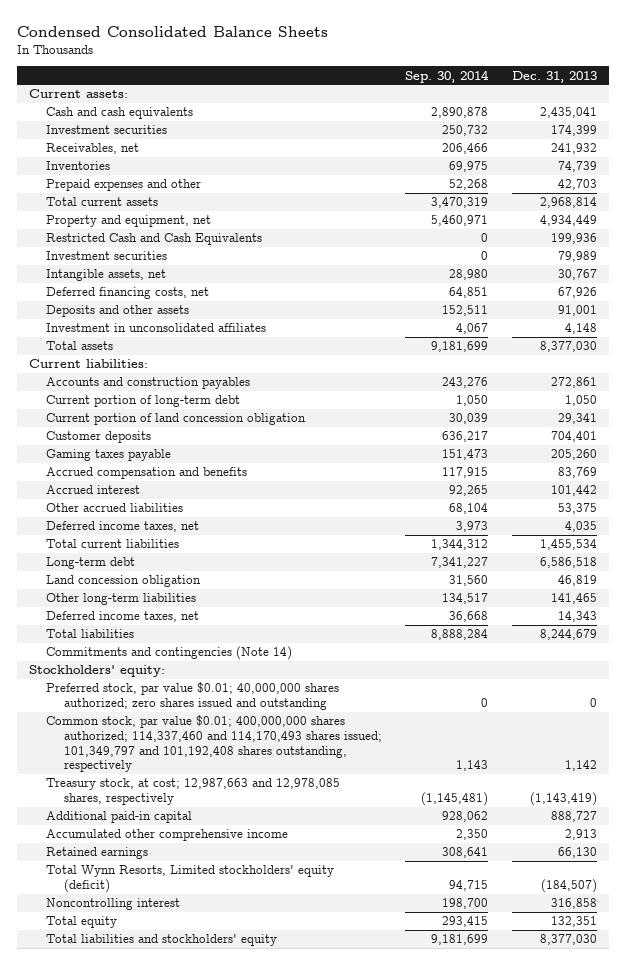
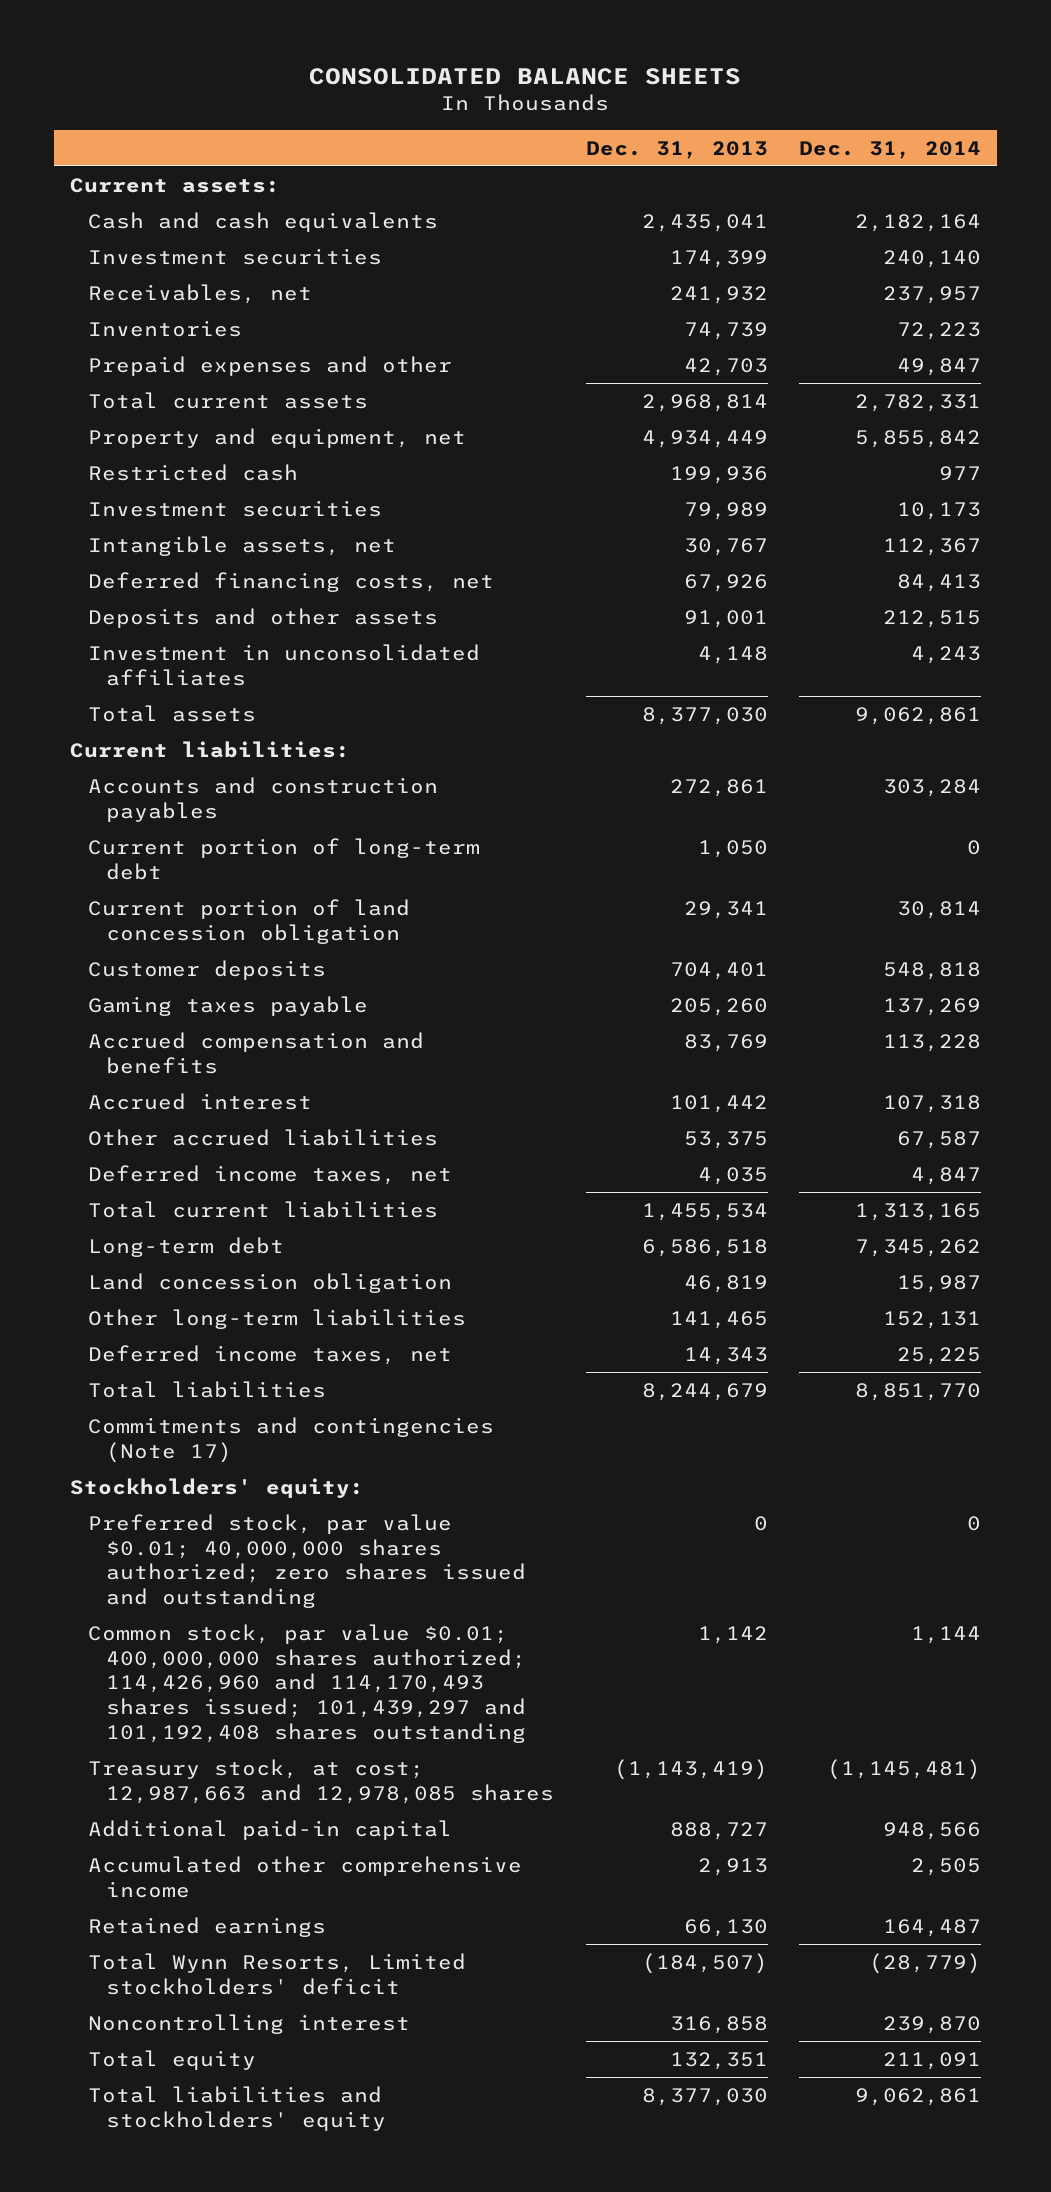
[17,25,329,37] Condensed Consolidated Balance Sheets -> [309,68,742,86] CONSOLIDATED BALANCE SHEETS
[405,69,490,83] Sep. 30, 2014 -> none
none -> [799,140,982,159] Dec. 31, 2014
[46,233,263,246] Restricted Cash and Cash Equivalents -> [87,463,298,481] Restricted cash
[46,646,293,661] Commitments and contingencies (Note 14) -> [87,1416,494,1463] Commitments and contingencies (Note 17)
[46,715,382,773] Common stock, par value $0.01; 400,000,000 shares authorized; 114,337,460 and 114,170,493 shares issued; 101,349,797 and 101,192,408 shares outstanding, respectively -> [87,1623,527,1744] Common stock, par value $0.01; 400,000,000 shares authorized; 114,426,960 and 114,170,493 shares issued; 101,439,297 and 101,192,408 shares outstanding
[46,778,341,806] Treasury stock, at cost; 12,987,663 and 12,978,085 shares, respectively -> [87,1758,555,1804] Treasury stock, at cost; 12,987,663 and 12,978,085 shares
[46,865,335,894] Total Wynn Resorts, Limited stockholders' equity (deficit) -> [87,1952,466,1995] Total Wynn Resorts, Limited stockholders' deficit

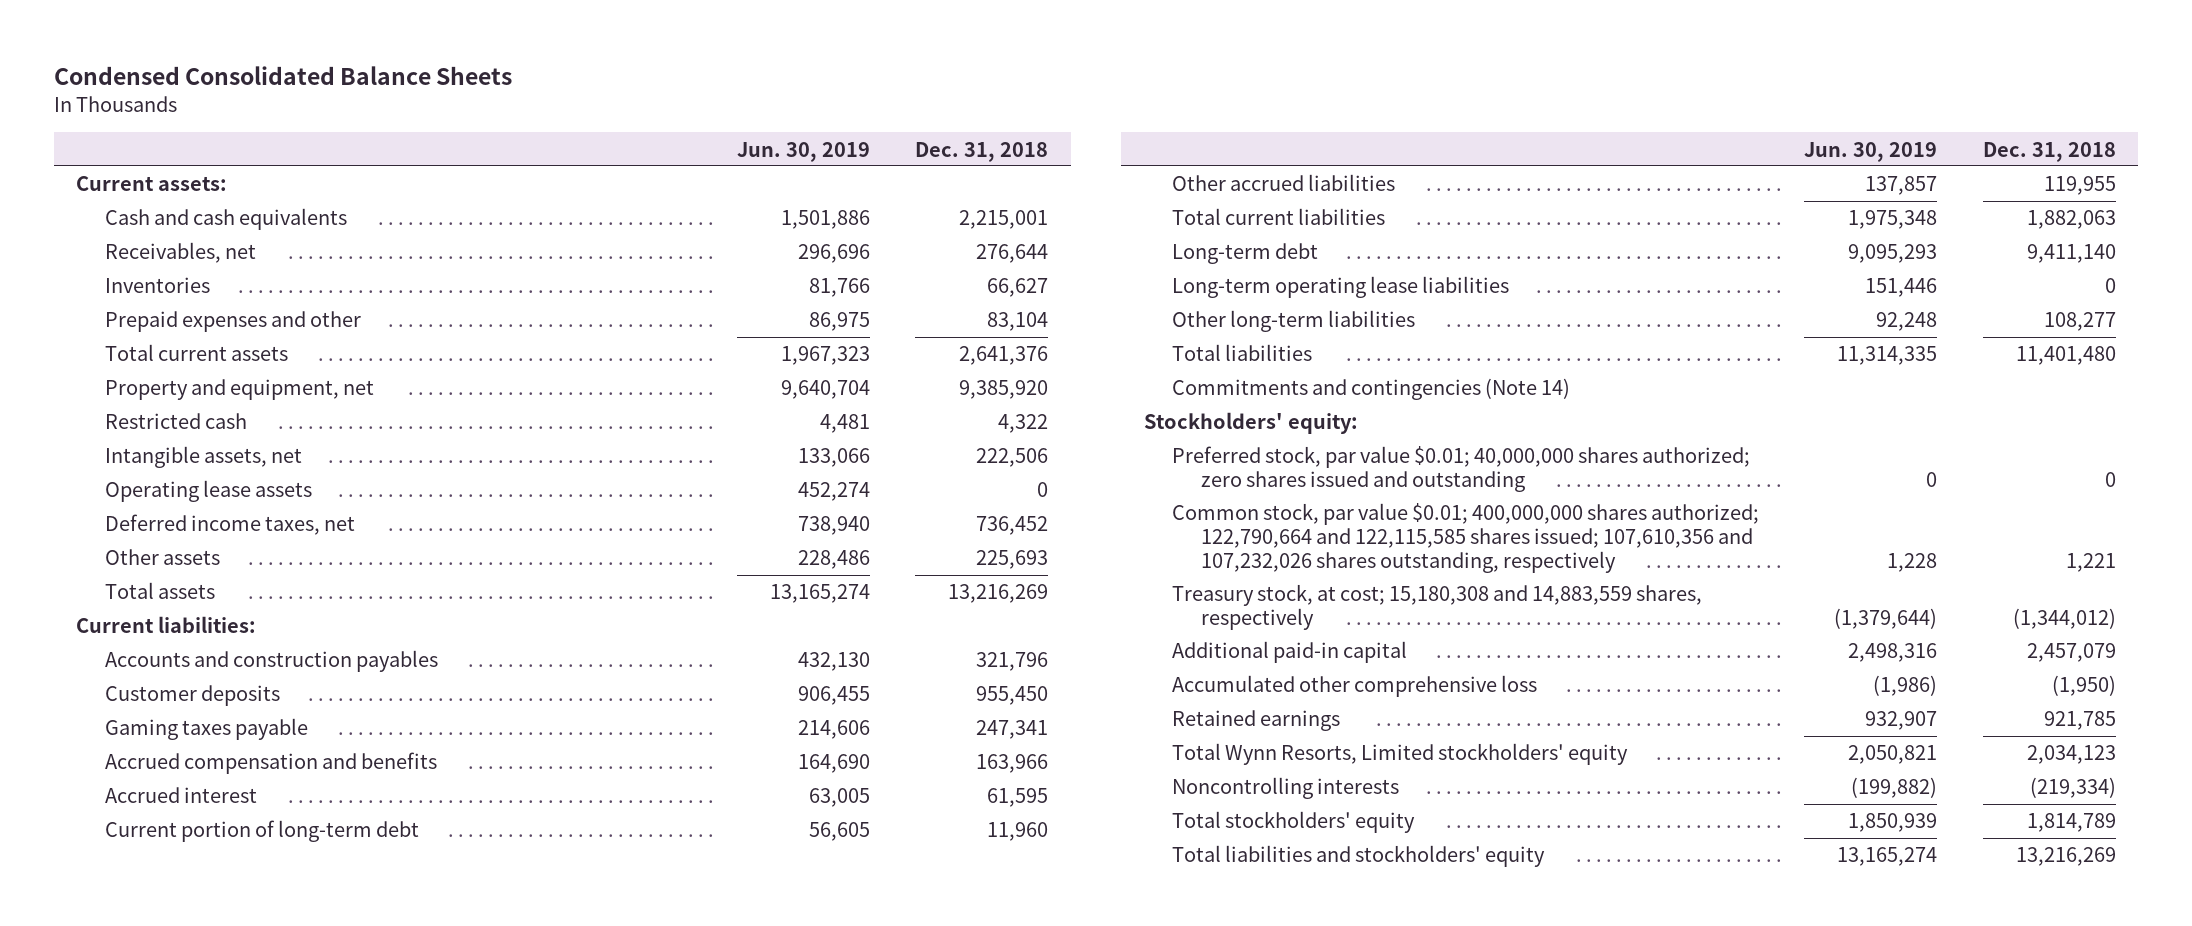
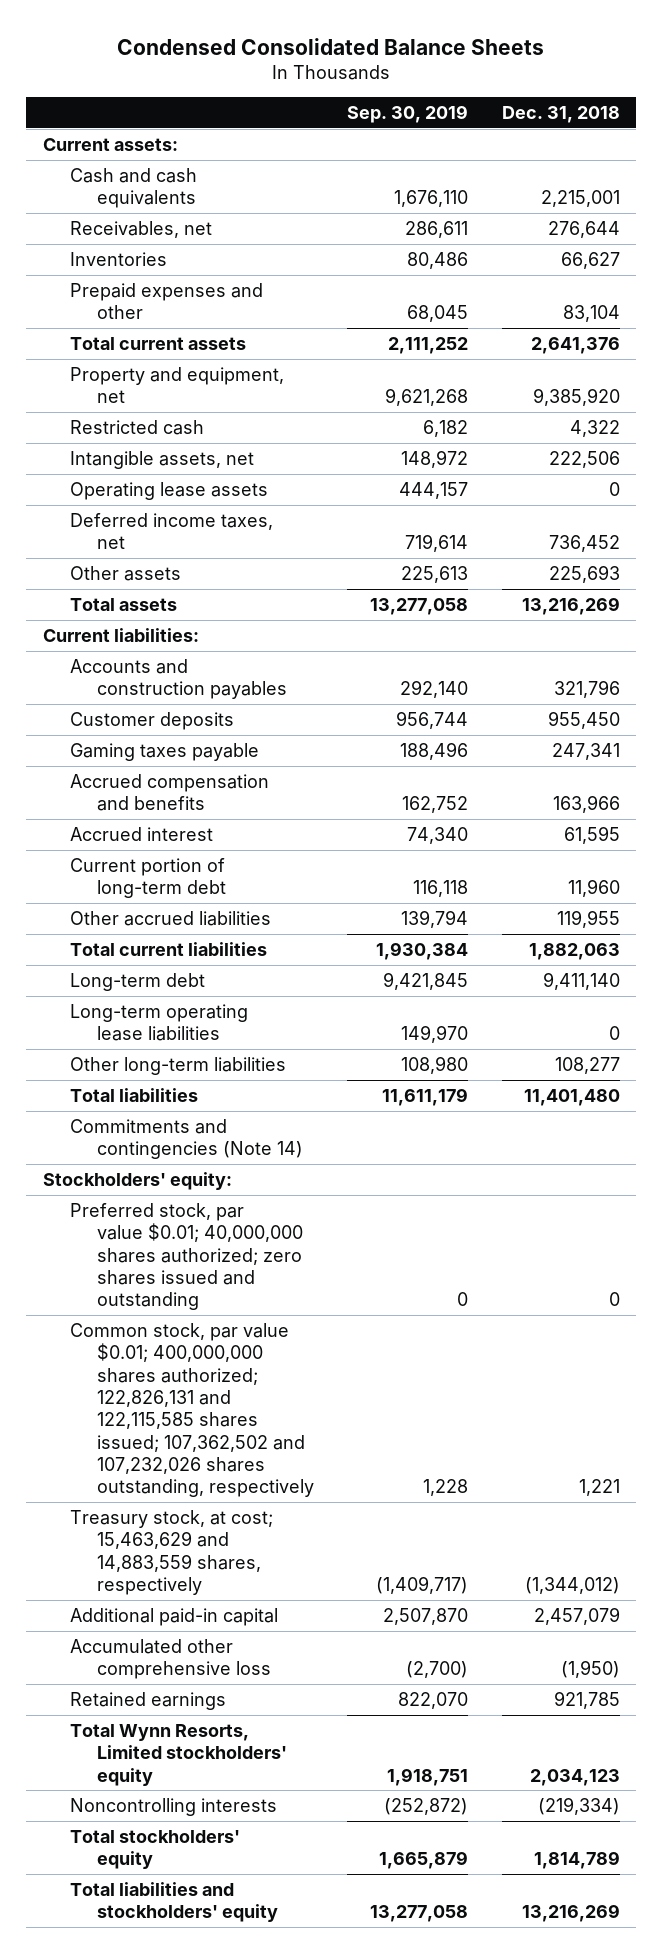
[737,141,871,162] Jun. 30, 2019 -> none
none -> [347,105,469,124] Sep. 30, 2019
[1172,503,1760,574] Common stock, par value $0.01; 400,000,000 shares authorized; 122,790,664 and 122,115,585 shares issued; 107,610,356 and 107,232,026 shares outstanding, respectively -> [69,1322,314,1498] Common stock, par value $0.01; 400,000,000 shares authorized; 122,826,131 and 122,115,585 shares issued; 107,362,502 and 107,232,026 shares outstanding, respectively
[1172,584,1703,631] Treasury stock, at cost; 15,180,308 and 14,883,559 shares, respectively -> [69,1509,273,1595] Treasury stock, at cost; 15,463,629 and 14,883,559 shares, respectively

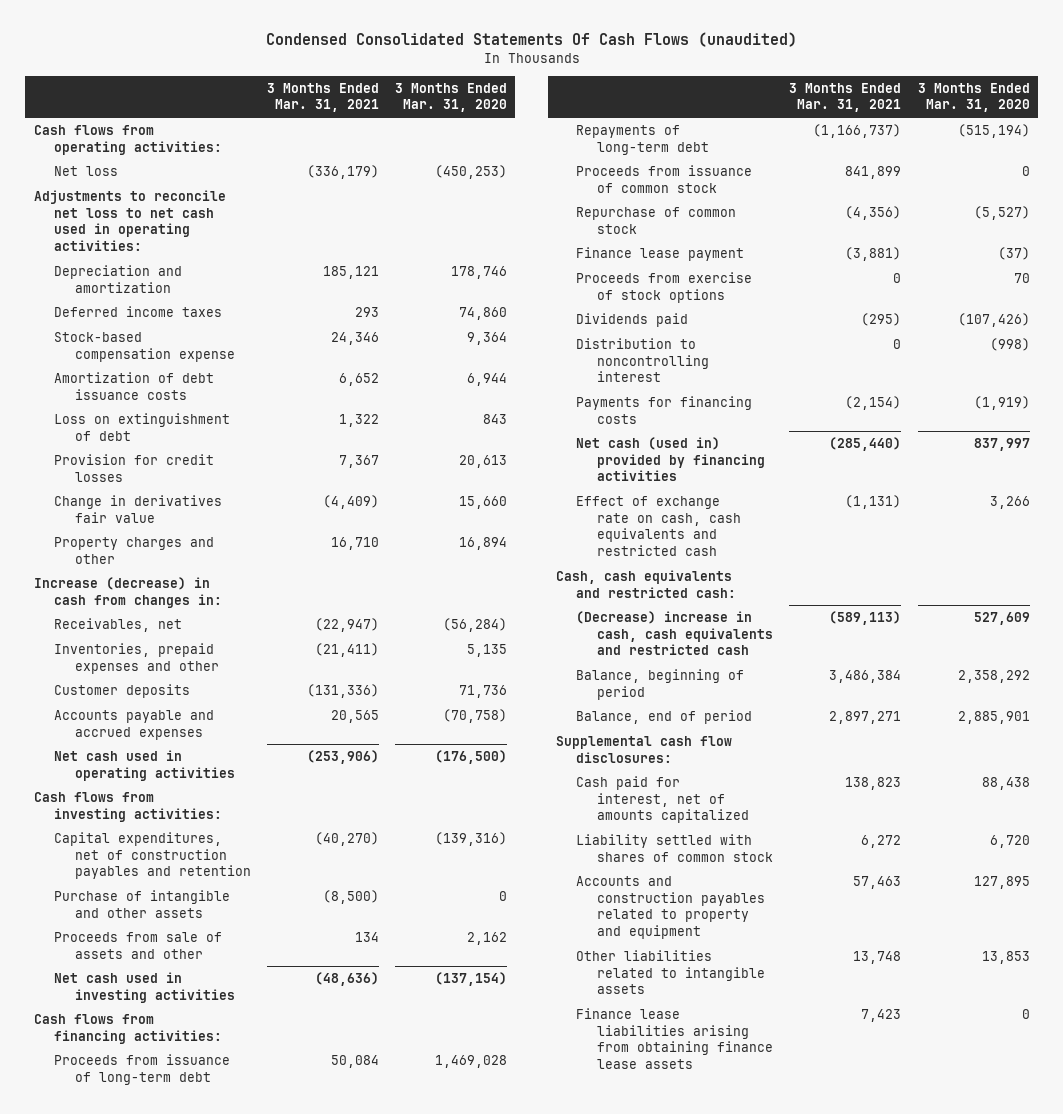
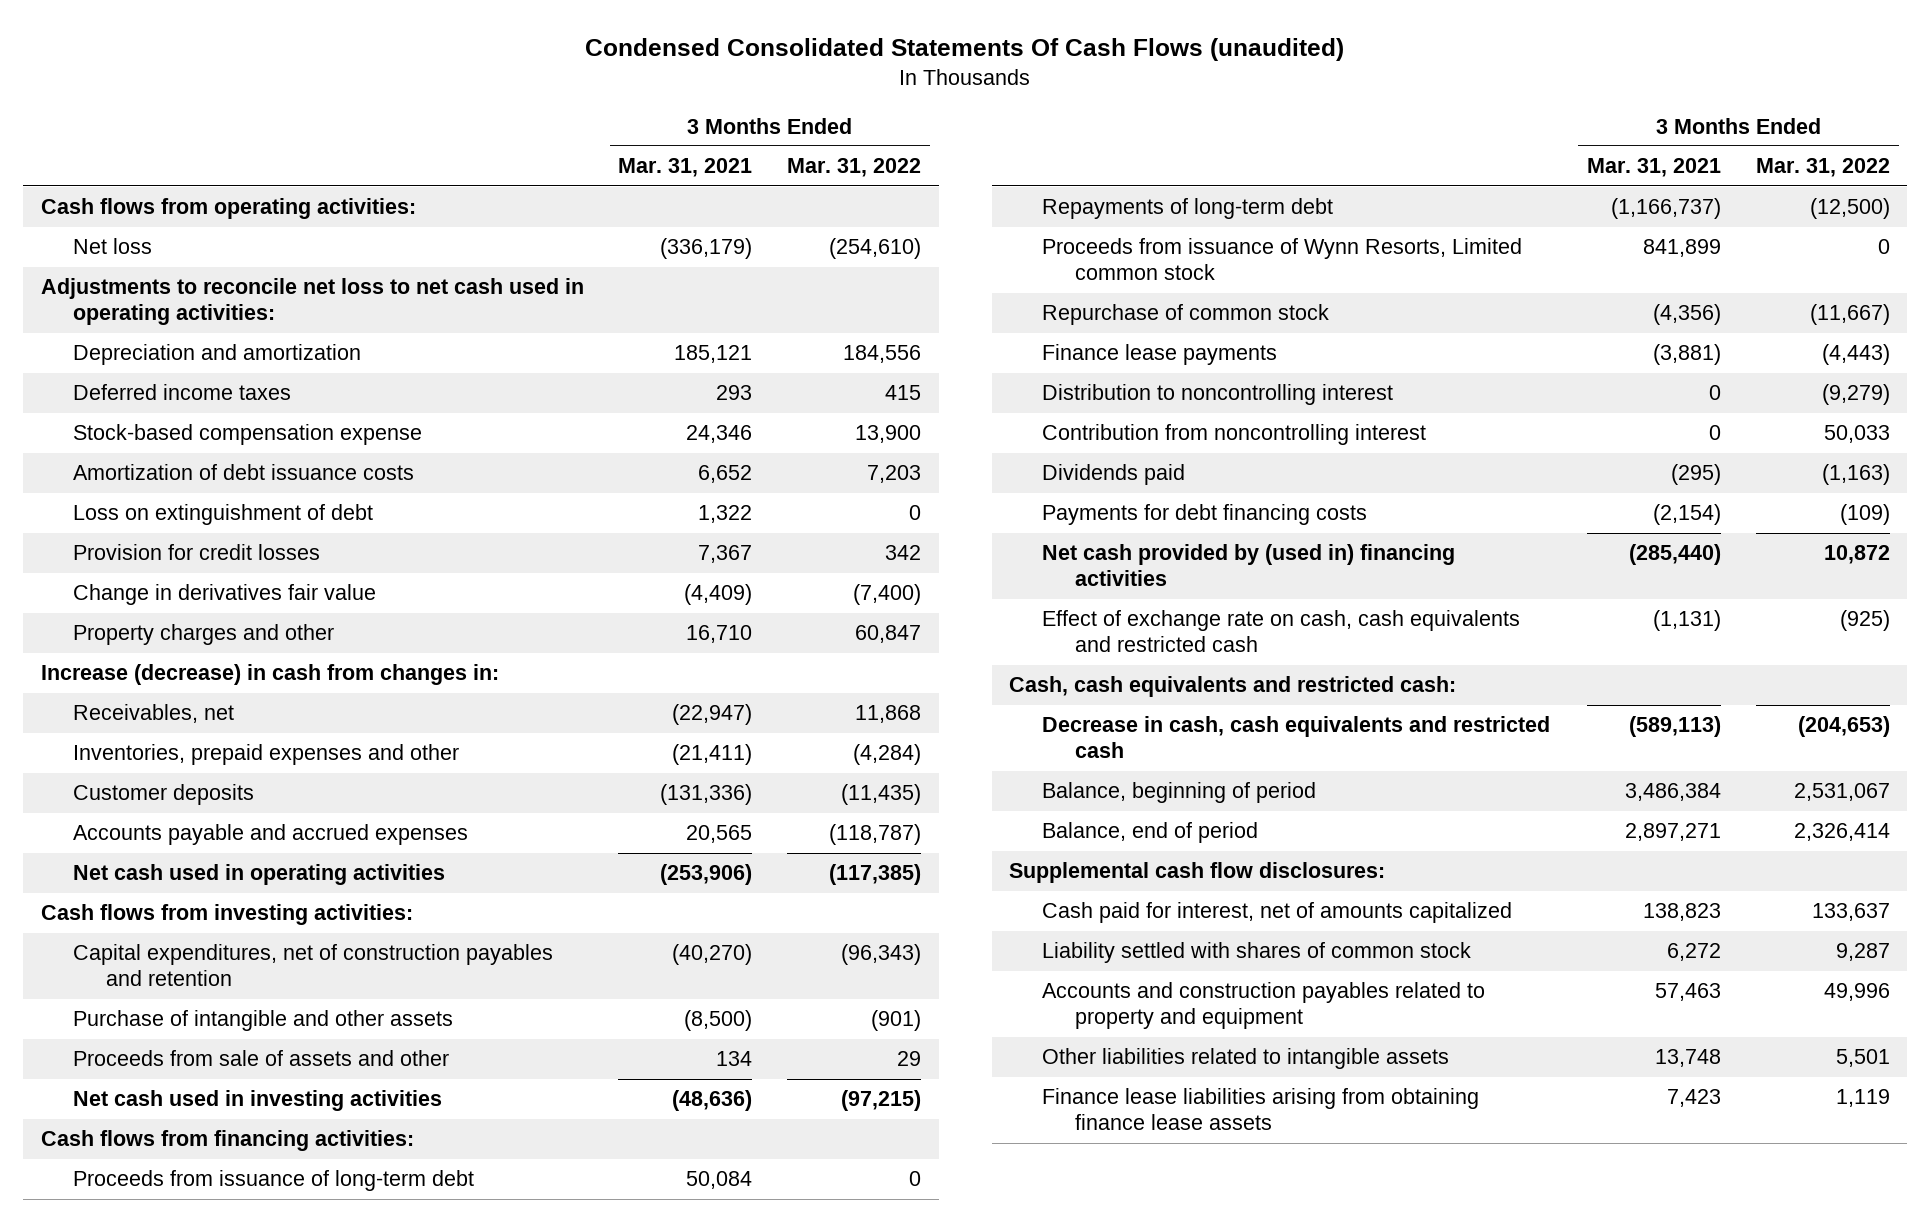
[395,82,508,113] 3 Months Ended Mar. 31, 2020 -> none
none -> [787,158,922,178] Mar. 31, 2022
[576,165,753,193] Proceeds from issuance of common stock -> [1042,238,1523,281] Proceeds from issuance of Wynn Resorts, Limited common stock
[576,272,753,303] Proceeds from exercise of stock options -> none
[576,247,745,262] Finance lease payment -> [1042,344,1278,366] Finance lease payments
none -> [1042,424,1427,446] Contribution from noncontrolling interest
[576,313,689,328] Dividends paid -> [1042,464,1186,486] Dividends paid
[576,396,753,424] Payments for financing costs -> [1042,504,1368,526] Payments for debt financing costs
[576,437,765,482] Net cash (used in) provided by financing activities -> [1042,544,1456,587] Net cash provided by (used in) financing activities
[576,611,773,656] (Decrease) increase in cash, cash equivalents and restricted cash -> [1042,716,1551,759] Decrease in cash, cash equivalents and restricted cash

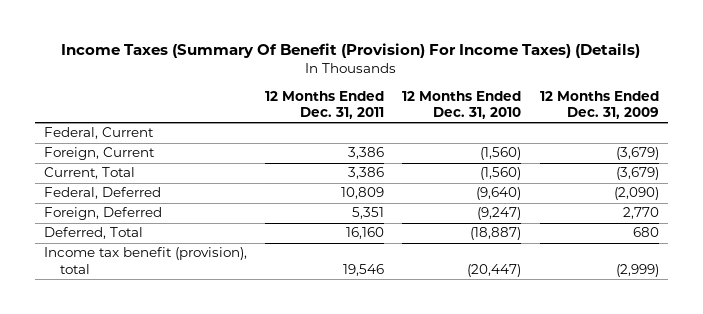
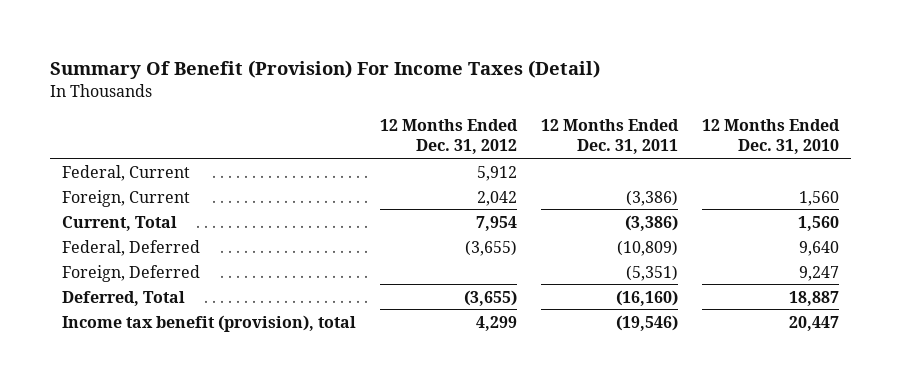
[61,43,641,59] Income Taxes (Summary Of Benefit (Provision) For Income Taxes) (Details) -> [49,59,600,79] Summary Of Benefit (Provision) For Income Taxes (Detail)
[539,90,659,119] 12 Months Ended Dec. 31, 2009 -> none
none -> [380,119,519,155] 12 Months Ended Dec. 31, 2012
[348,147,385,160] 3,386 -> [626,189,679,206] (3,386)
[480,147,522,161] (1,560) -> [799,190,840,206] 1,560
[348,167,385,180] 3,386 -> [625,214,679,231] (3,386)
[480,167,522,181] (1,560) -> [798,215,840,231] 1,560
[341,187,385,200] 10,809 -> [617,239,679,256] (10,809)
[476,187,522,201] (9,640) -> [799,240,840,256] 9,640
[352,207,385,220] 5,351 -> [626,264,679,281] (5,351)
[477,207,522,221] (9,247) -> [799,265,840,281] 9,247
[346,227,385,240] 16,160 -> [616,289,679,306] (16,160)
[470,227,522,241] (18,887) -> [789,290,840,306] 18,887
[343,263,385,276] 19,546 -> [616,314,679,331] (19,546)
[467,263,522,277] (20,447) -> [789,315,840,331] 20,447

